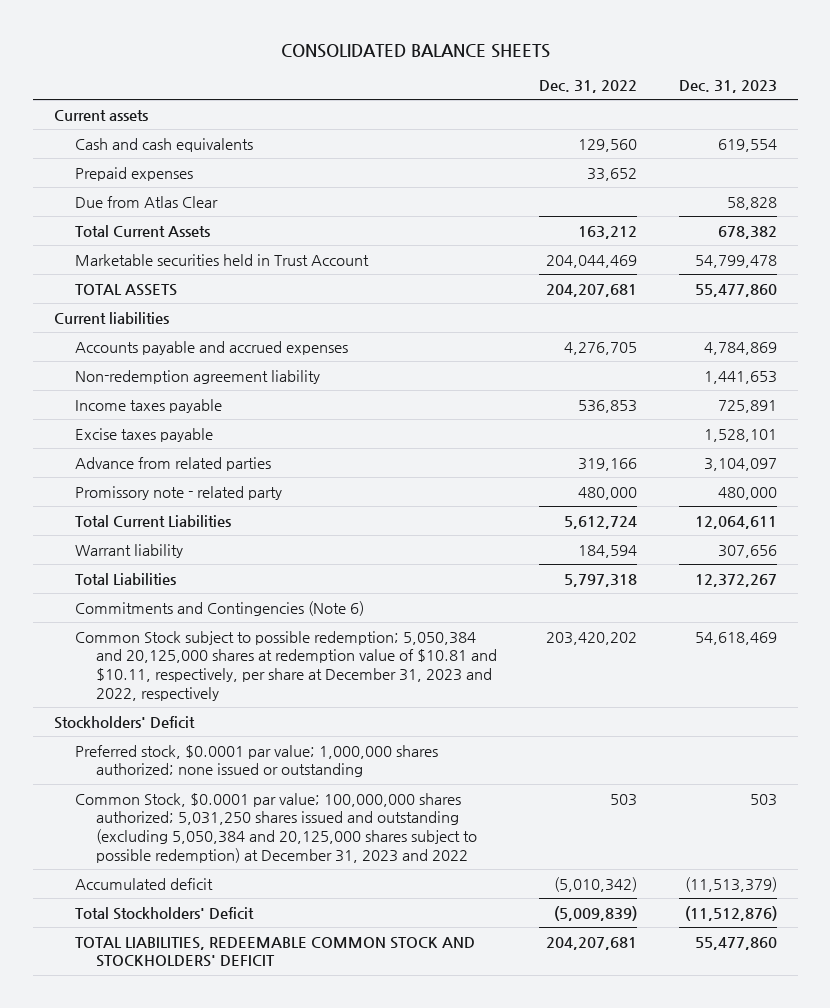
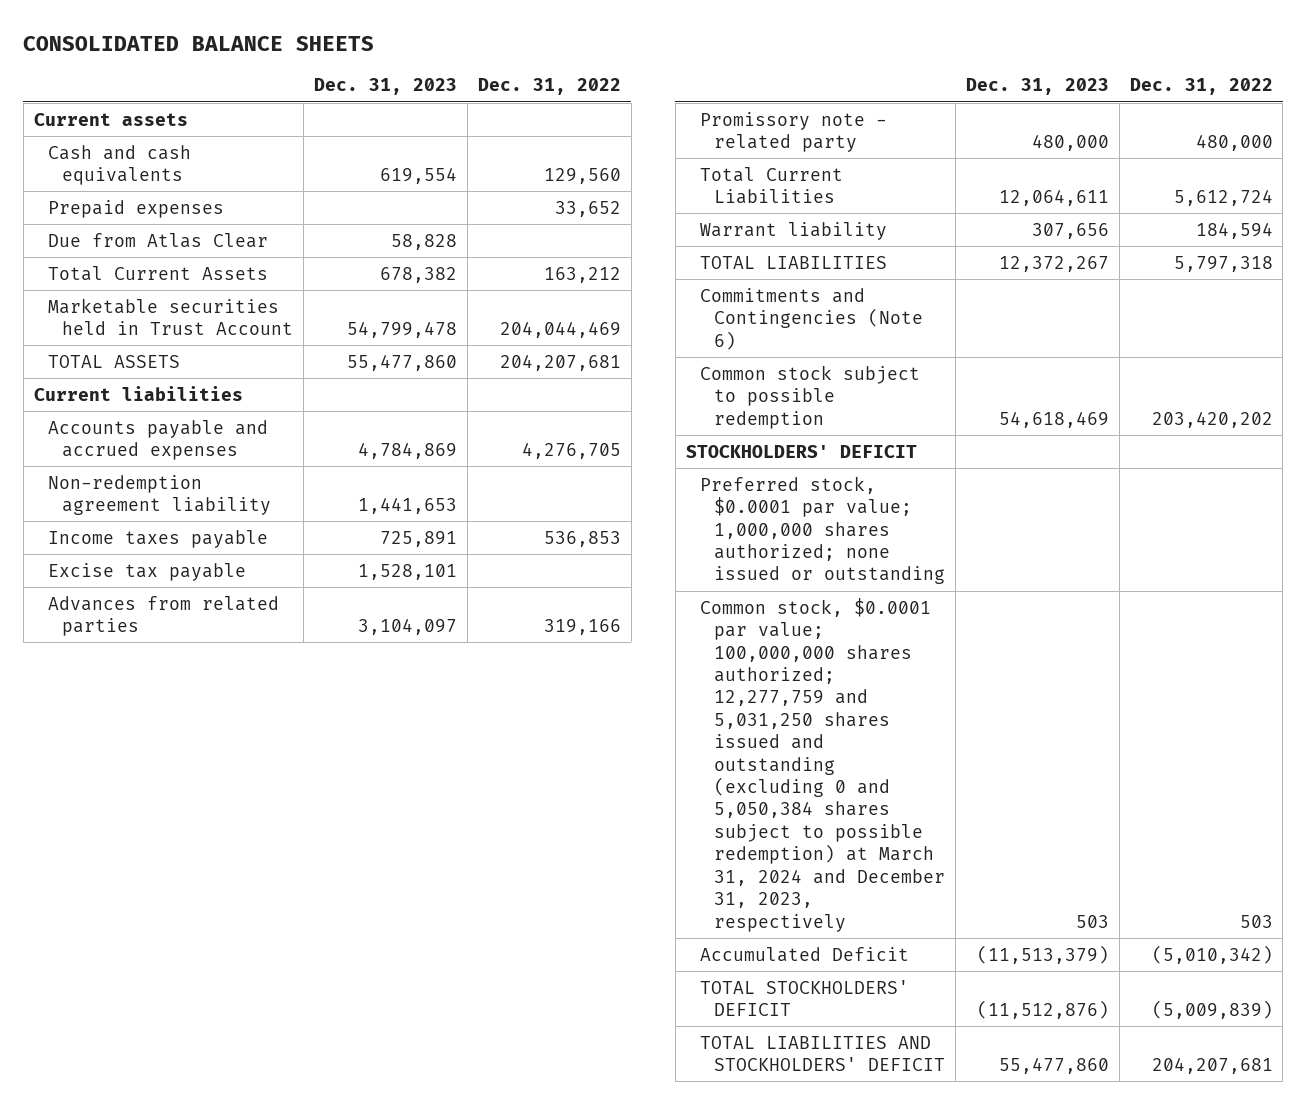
[74,427,213,442] Excise taxes payable -> [47,562,246,581] Excise tax payable
[74,456,271,471] Advance from related parties -> [47,595,279,637] Advances from related parties
[74,572,176,585] Total Liabilities -> [699,255,887,269] TOTAL LIABILITIES
[74,630,497,702] Common Stock subject to possible redemption; 5,050,384 and 20,125,000 shares at redemption value of $10.81 and $10.11, respectively, per share at December 31, 2023 and 2022, respectively -> [699,364,920,429] Common stock subject to possible redemption
[53,715,195,729] Stockholders' Deficit -> [685,444,917,458] STOCKHOLDERS' DEFICIT
[74,792,477,864] Common Stock, $0.0001 par value; 100,000,000 shares authorized; 5,031,250 shares issued and outstanding (excluding 5,050,384 and 20,125,000 shares subject to possible redemption) at December 31, 2023 and 2022 -> [699,597,945,932] Common stock, $0.0001 par value; 100,000,000 shares authorized; 12,277,759 and 5,031,250 shares issued and outstanding (excluding 0 and 5,050,384 shares subject to possible redemption) at March 31, 2024 and December 31, 2023, respectively
[74,877,213,890] Accumulated deficit -> [699,946,909,962] Accumulated Deficit
[74,906,254,920] Total Stockholders' Deficit -> [699,979,909,1017] TOTAL STOCKHOLDERS' DEFICIT
[74,936,475,968] TOTAL LIABILITIES, REDEEMABLE COMMON STOCK AND STOCKHOLDERS' DEFICIT -> [699,1035,945,1072] TOTAL LIABILITIES AND STOCKHOLDERS' DEFICIT

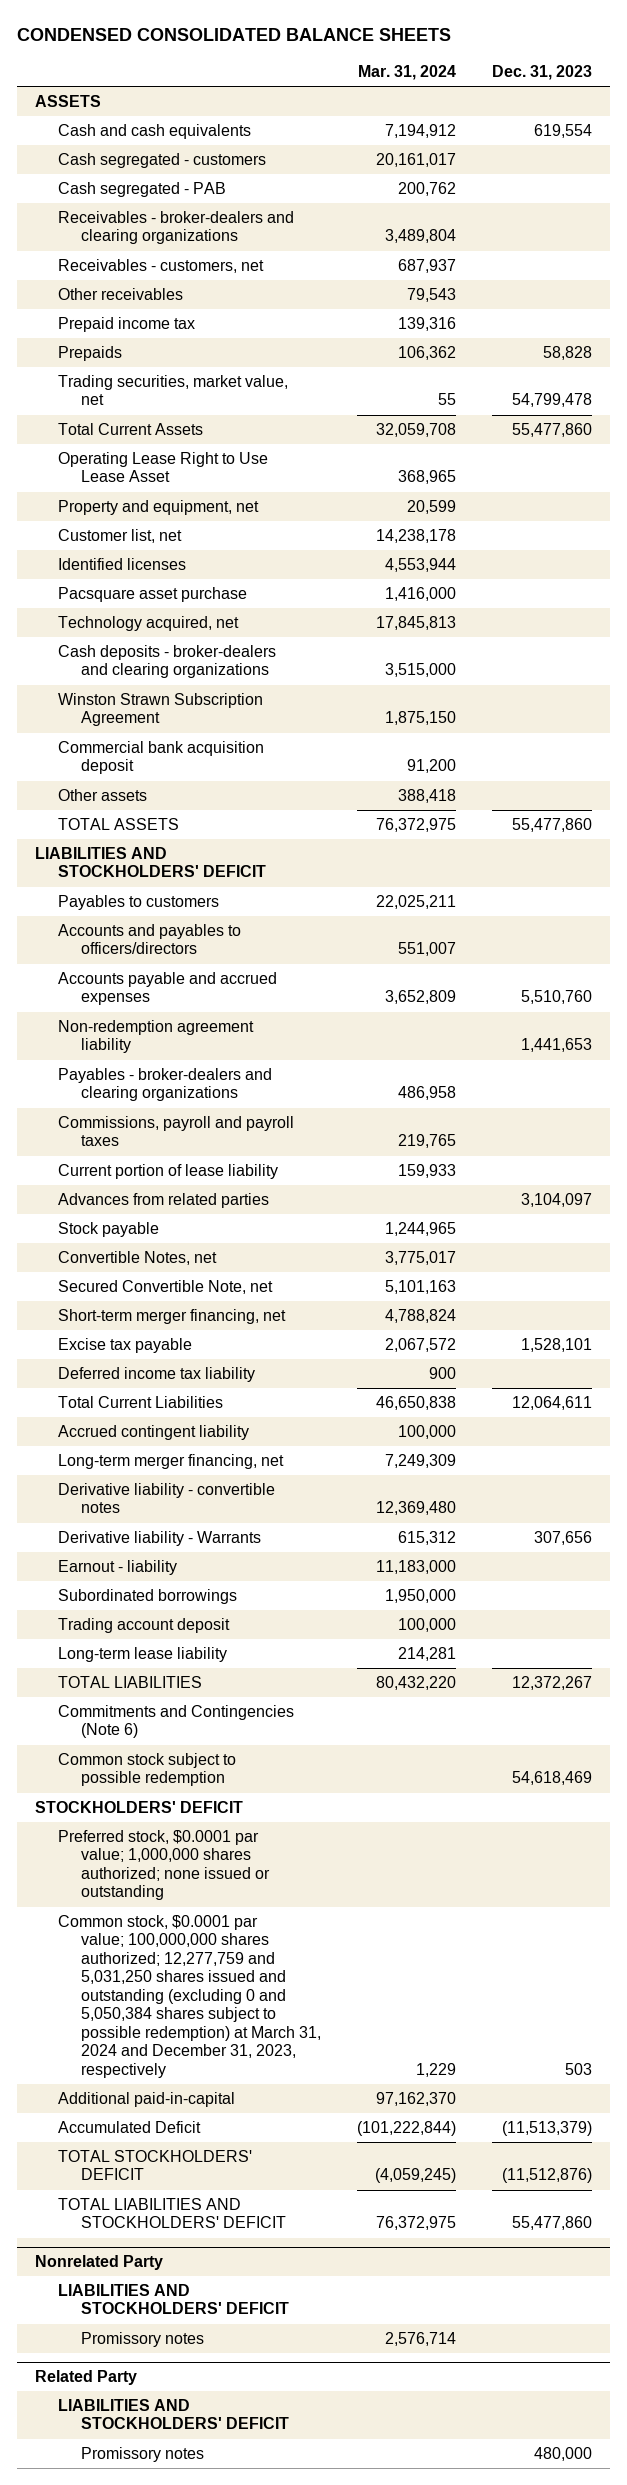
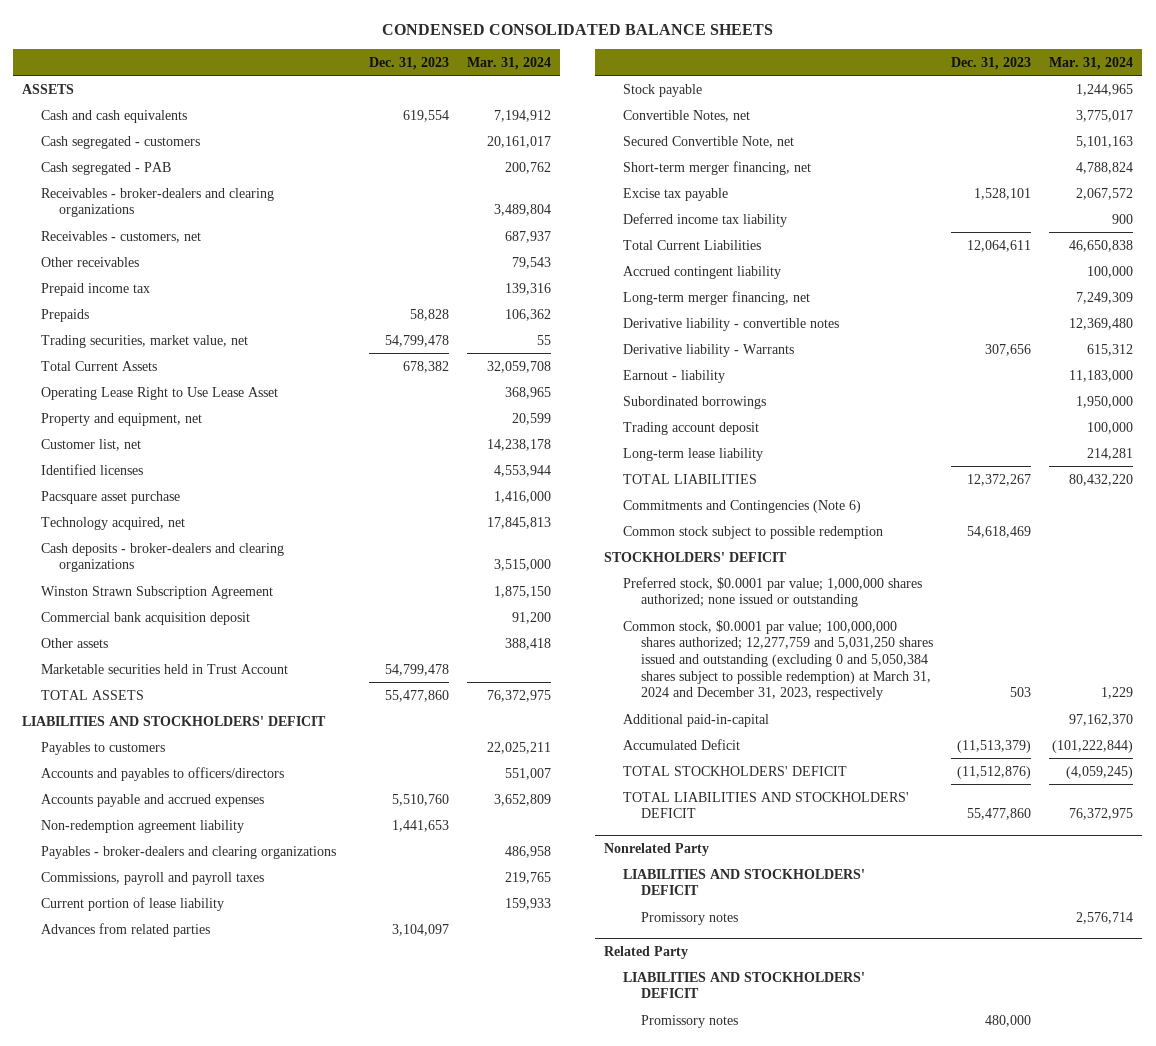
[512,423,593,438] 55,477,860 -> [403,360,450,373] 678,382
none -> [40,663,288,674] Marketable securities held in Trust Account

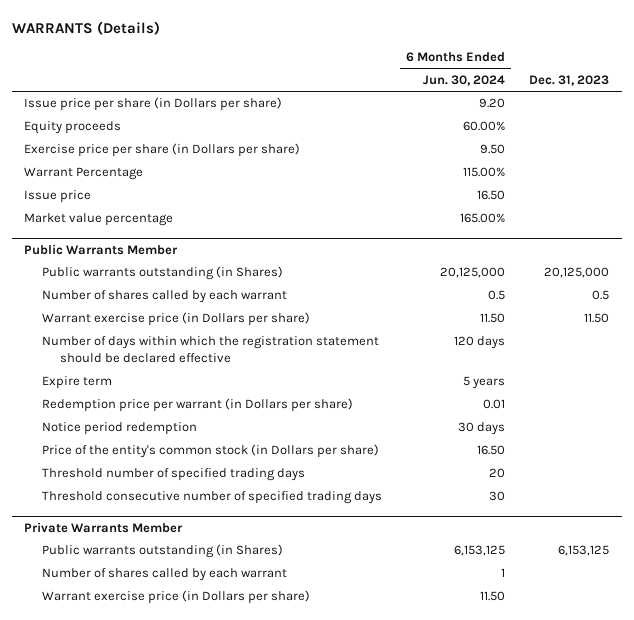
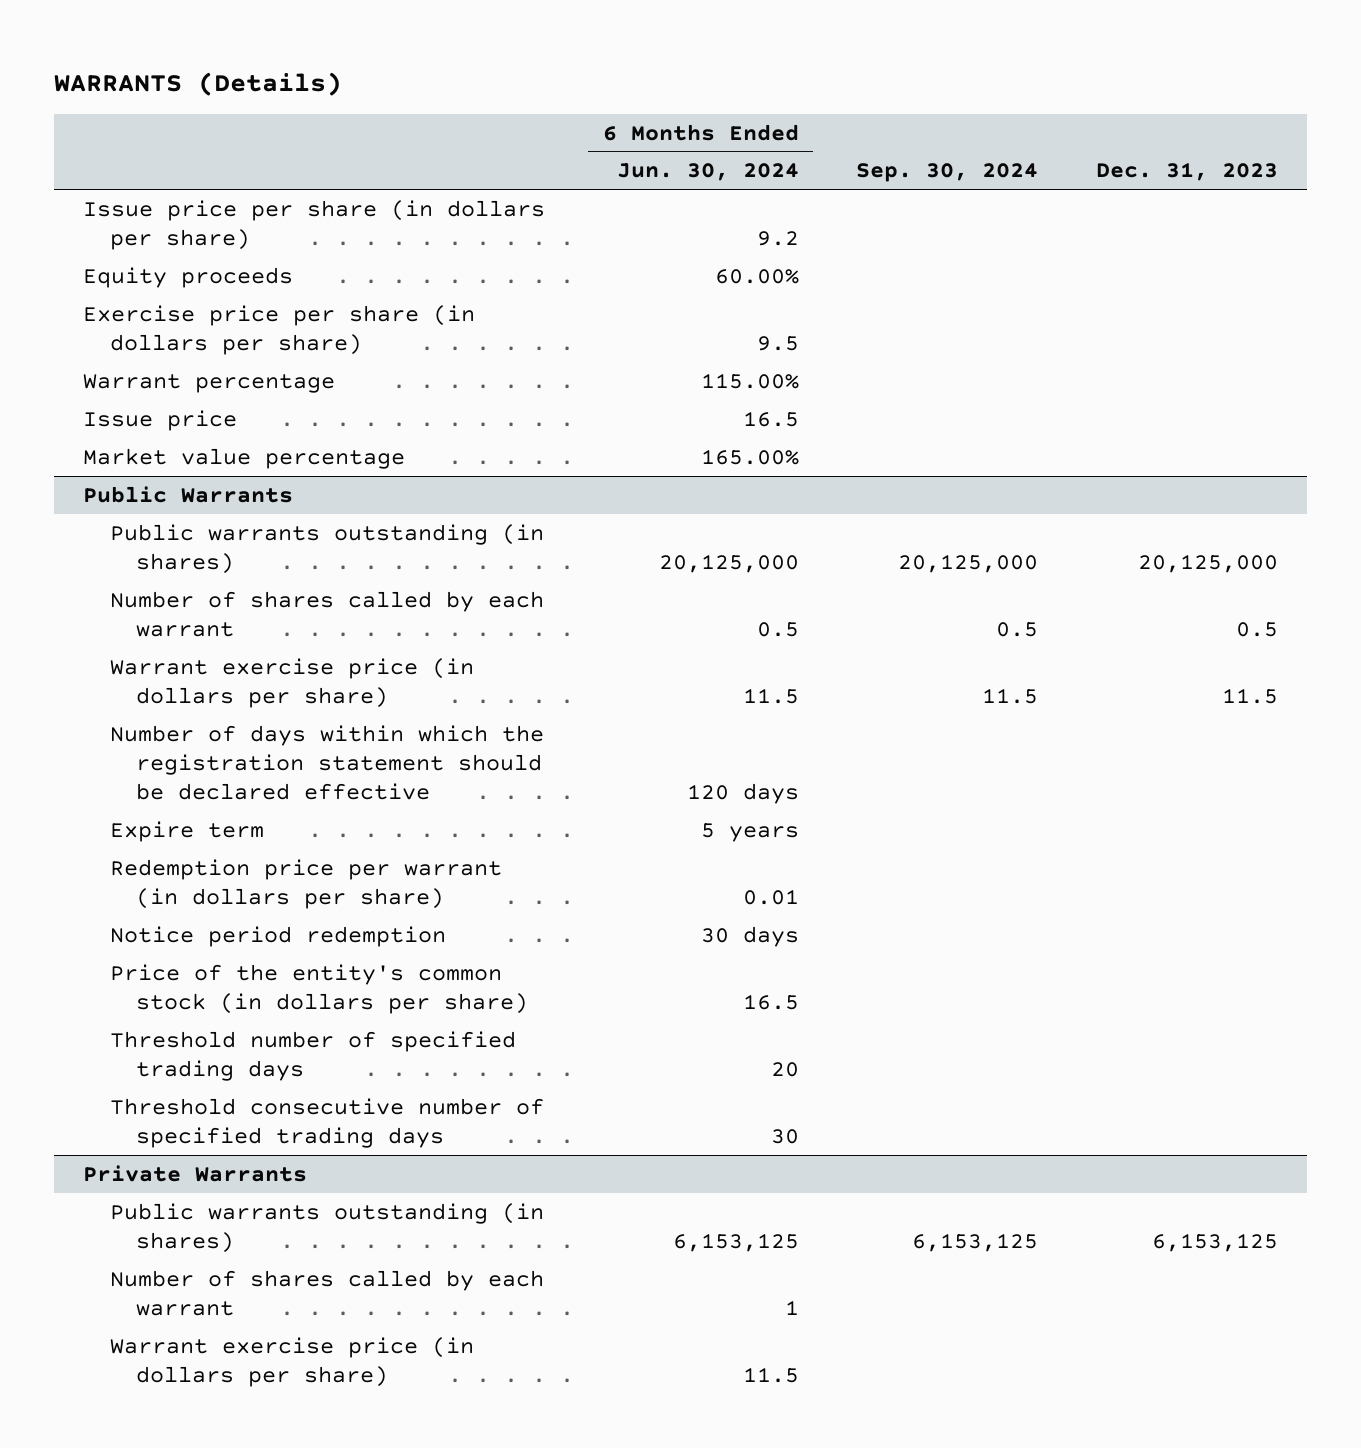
none -> [856,163,1039,183] Sep. 30, 2024
[24,97,283,112] Issue price per share (in Dollars per share) -> [82,199,545,251] Issue price per share (in dollars per share)
[479,98,506,109] 9.20 -> [756,231,799,247] 9.2
[24,143,301,158] Exercise price per share (in Dollars per share) -> [82,304,475,356] Exercise price per share (in dollars per share)
[480,144,506,155] 9.50 -> [756,336,799,352] 9.5
[24,167,144,181] Warrant Percentage -> [82,373,335,393] Warrant percentage
[477,190,506,201] 16.50 -> [742,410,799,427] 16.5
[24,243,179,255] Public Warrants Member -> [82,485,293,503] Public Warrants
[42,266,284,281] Public warrants outstanding (in Shares) -> [109,523,544,575] Public warrants outstanding (in shares)
[42,312,311,327] Warrant exercise price (in Dollars per share) -> [109,657,474,709] Warrant exercise price (in dollars per share)
[480,313,506,324] 11.50 -> [742,688,799,705] 11.5
[584,313,610,324] 11.50 -> [1222,688,1279,705] 11.5
[42,398,354,413] Redemption price per warrant (in Dollars per share) -> [109,858,502,910] Redemption price per warrant (in dollars per share)
[42,444,380,459] Price of the entity's common stock (in Dollars per share) -> [109,963,529,1015] Price of the entity's common stock (in dollars per share)
[477,445,506,456] 16.50 -> [742,994,799,1011] 16.5
[24,521,184,533] Private Warrants Member -> [82,1164,307,1182] Private Warrants
[42,544,284,559] Public warrants outstanding (in Shares) -> [109,1202,544,1254] Public warrants outstanding (in shares)
[42,590,311,605] Warrant exercise price (in Dollars per share) -> [109,1336,474,1388] Warrant exercise price (in dollars per share)
[480,591,506,602] 11.50 -> [742,1367,799,1384] 11.5

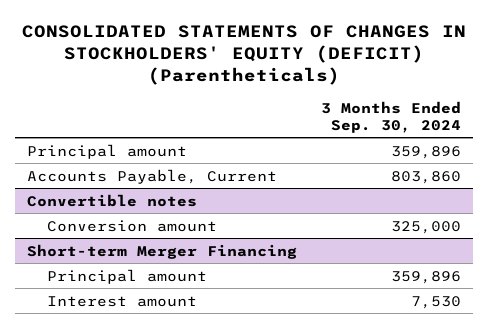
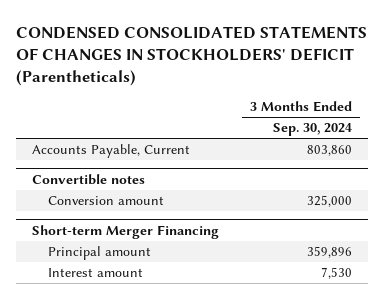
[21,24,466,85] CONSOLIDATED STATEMENTS OF CHANGES IN STOCKHOLDERS' EQUITY (DEFICIT) (Parentheticals) -> [15,25,367,86] CONDENSED CONSOLIDATED STATEMENTS OF CHANGES IN STOCKHOLDERS' DEFICIT (Parentheticals)
[26,143,187,159] Principal amount -> none

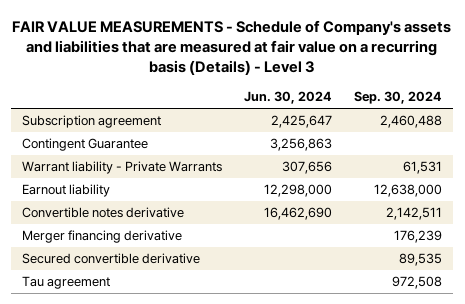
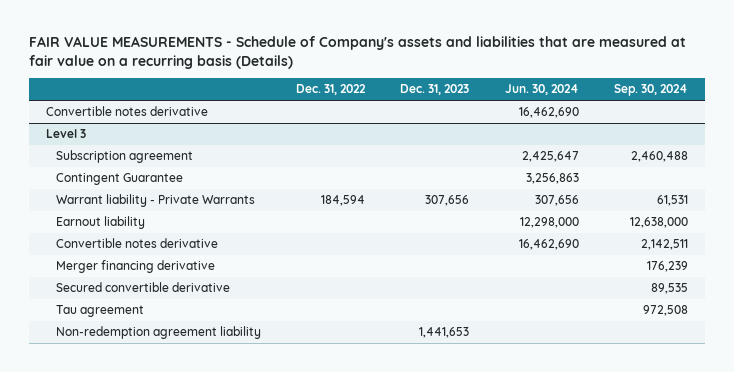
[12,19,452,76] FAIR VALUE MEASUREMENTS - Schedule of Company's assets and liabilities that are measured at fair value on a recurring basis (Details) - Level 3 -> [28,36,686,69] FAIR VALUE MEASUREMENTS - Schedule of Company's assets and liabilities that are measured at fair value on a recurring basis (Details)
none -> [296,84,367,96] Dec. 31, 2022
none -> [400,84,470,96] Dec. 31, 2023
none -> [46,106,209,117] Convertible notes derivative
none -> [46,129,87,139] Level 3
none -> [55,326,261,340] Non-redemption agreement liability

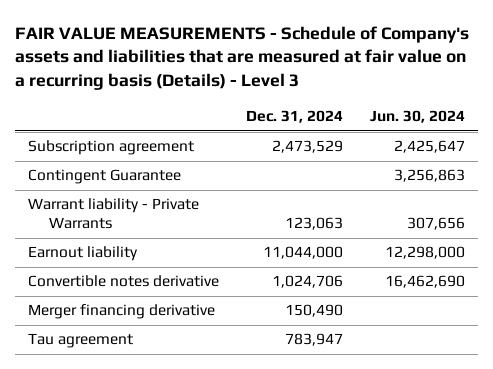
[28,36,686,69] FAIR VALUE MEASUREMENTS - Schedule of Company's assets and liabilities that are measured at fair value on a recurring basis (Details) -> [14,25,469,91] FAIR VALUE MEASUREMENTS - Schedule of Company's assets and liabilities that are measured at fair value on a recurring basis (Details) - Level 3
[296,84,367,96] Dec. 31, 2022 -> none
[400,84,470,96] Dec. 31, 2023 -> none
[613,84,688,97] Sep. 30, 2024 -> none
none -> [245,110,343,124] Dec. 31, 2024
[46,106,209,117] Convertible notes derivative -> none
[46,129,87,139] Level 3 -> none
[55,282,230,293] Secured convertible derivative -> none
[55,326,261,340] Non-redemption agreement liability -> none

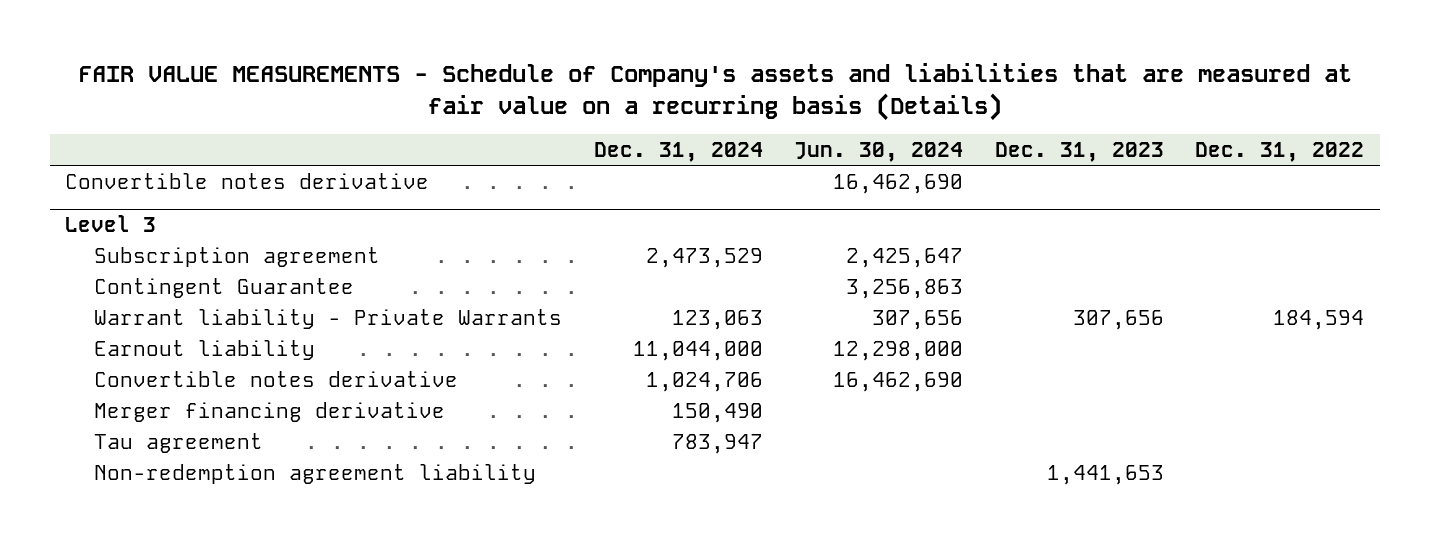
[14,25,469,91] FAIR VALUE MEASUREMENTS - Schedule of Company's assets and liabilities that are measured at fair value on a recurring basis (Details) - Level 3 -> [77,62,1352,121] FAIR VALUE MEASUREMENTS - Schedule of Company's assets and liabilities that are measured at fair value on a recurring basis (Details)
none -> [994,141,1164,162] Dec. 31, 2023
none -> [1194,141,1364,162] Dec. 31, 2022
none -> [65,172,430,189] Convertible notes derivative
none -> [65,215,157,233] Level 3
none -> [94,463,537,484] Non-redemption agreement liability

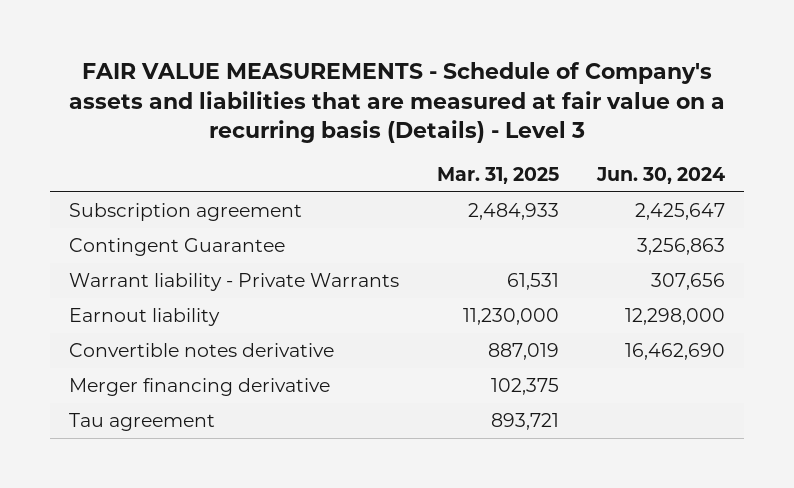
[77,62,1352,121] FAIR VALUE MEASUREMENTS - Schedule of Company's assets and liabilities that are measured at fair value on a recurring basis (Details) -> [68,62,725,144] FAIR VALUE MEASUREMENTS - Schedule of Company's assets and liabilities that are measured at fair value on a recurring basis (Details) - Level 3
[593,141,763,162] Dec. 31, 2024 -> none
[994,141,1164,162] Dec. 31, 2023 -> none
[1194,141,1364,162] Dec. 31, 2022 -> none
none -> [436,167,559,185] Mar. 31, 2025
[65,172,430,189] Convertible notes derivative -> none
[65,215,157,233] Level 3 -> none
[94,463,537,484] Non-redemption agreement liability -> none

